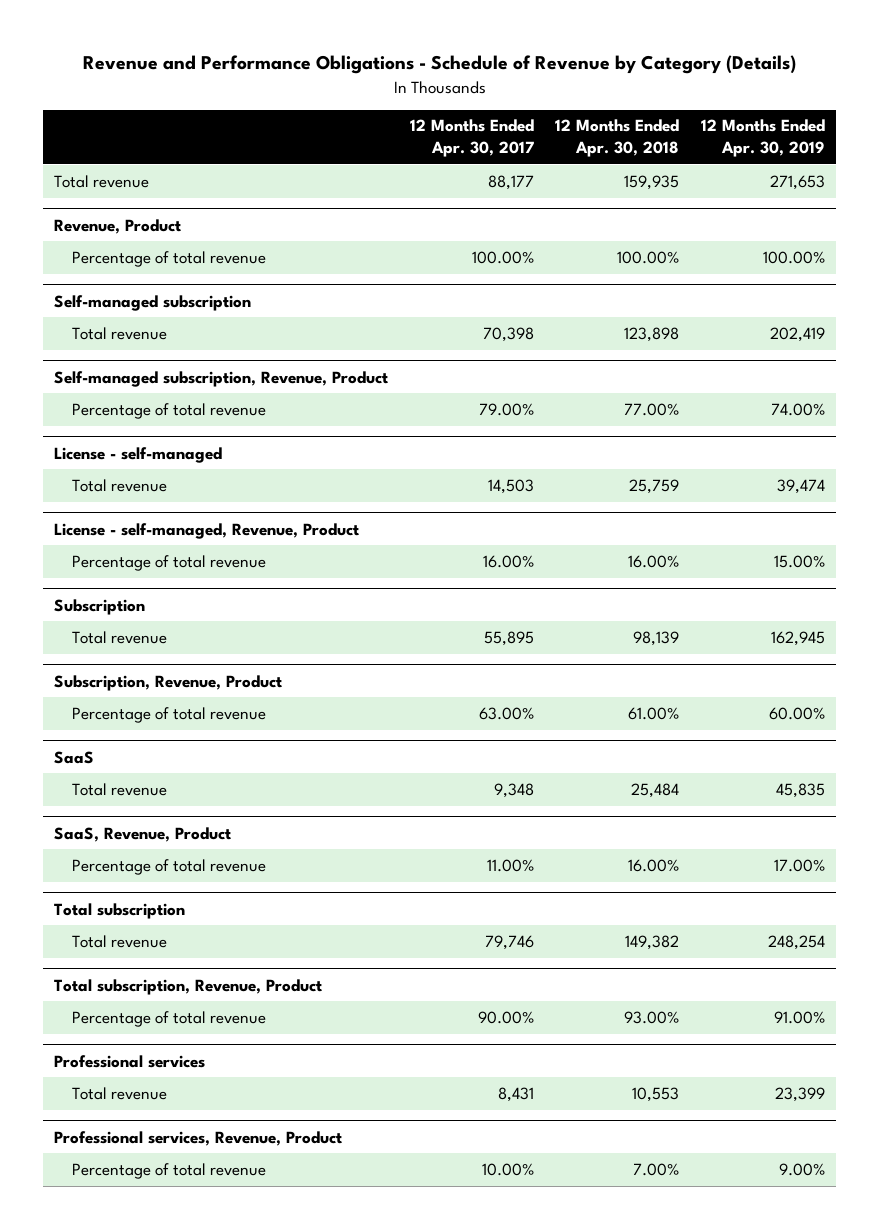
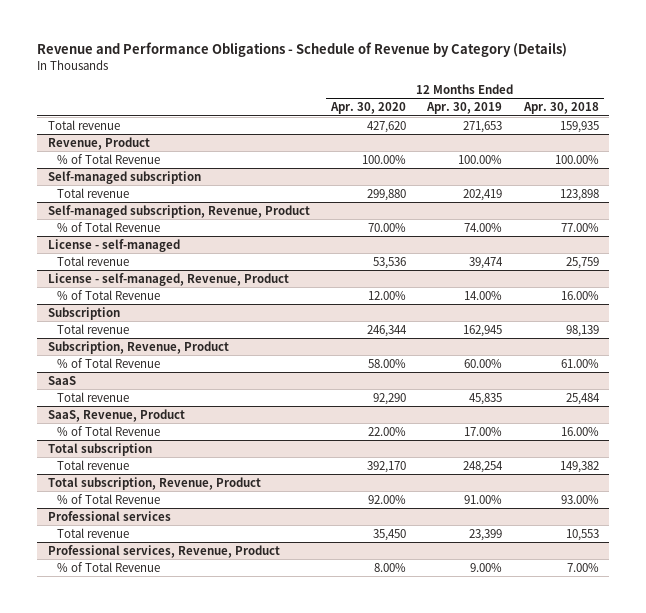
[409,119,534,158] 12 Months Ended Apr. 30, 2017 -> none
none -> [329,102,406,115] Apr. 30, 2020
[72,250,267,267] Percentage of total revenue -> [56,153,160,164] % of Total Revenue
[72,402,267,419] Percentage of total revenue -> [56,221,160,232] % of Total Revenue
[72,554,267,571] Percentage of total revenue -> [56,289,160,300] % of Total Revenue
[774,554,826,568] 15.00% -> [464,290,503,300] 14.00%
[72,706,267,723] Percentage of total revenue -> [56,357,160,368] % of Total Revenue
[72,858,267,875] Percentage of total revenue -> [56,425,160,436] % of Total Revenue
[72,1010,267,1027] Percentage of total revenue -> [56,493,160,504] % of Total Revenue
[72,1162,267,1179] Percentage of total revenue -> [56,561,160,572] % of Total Revenue

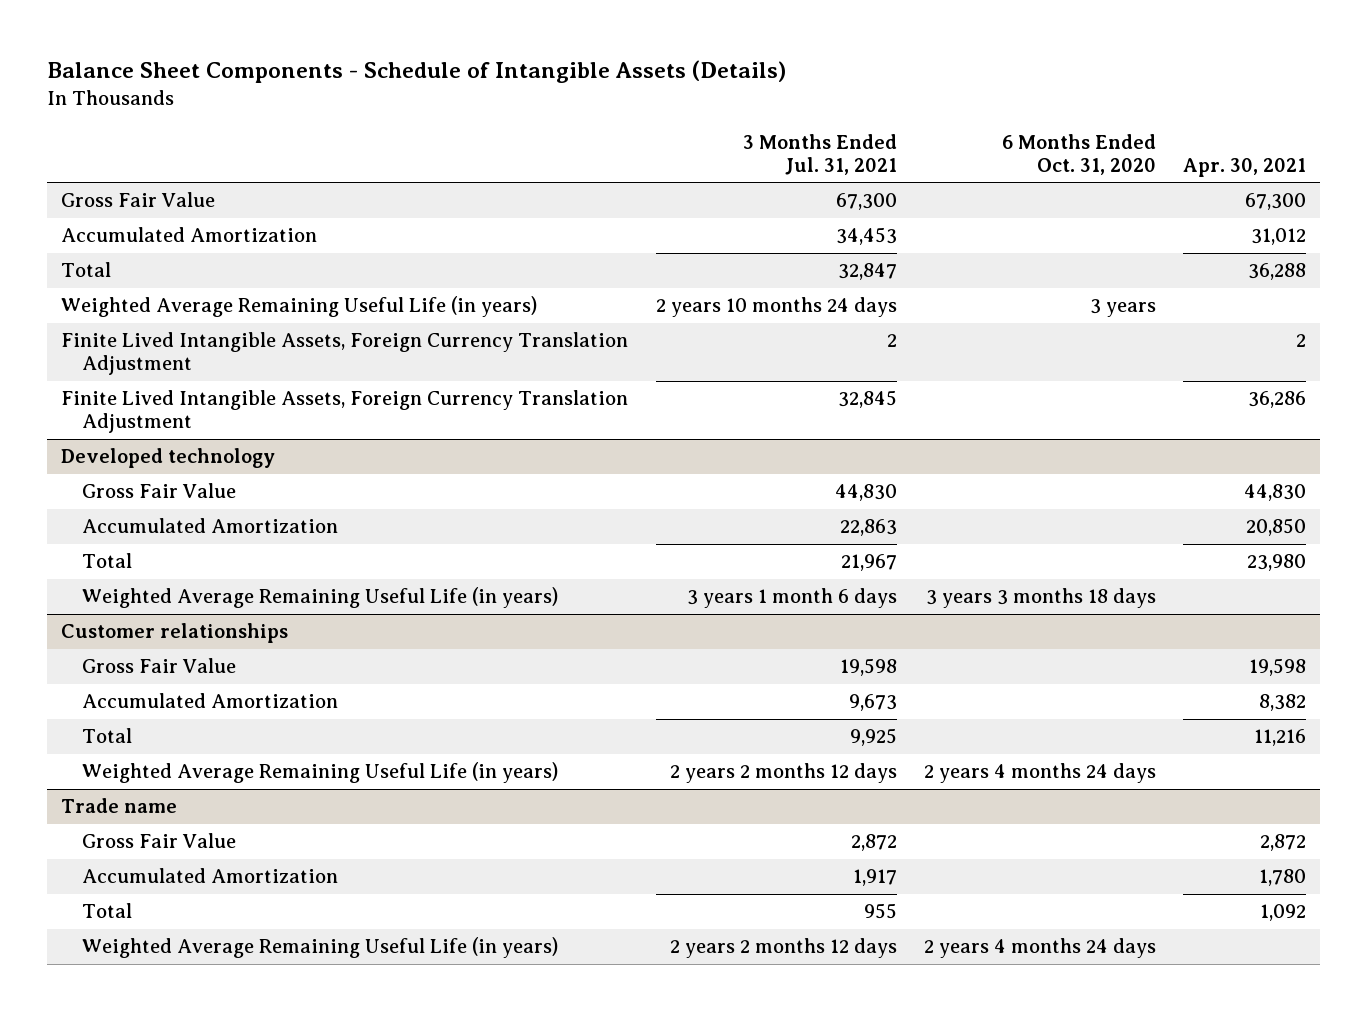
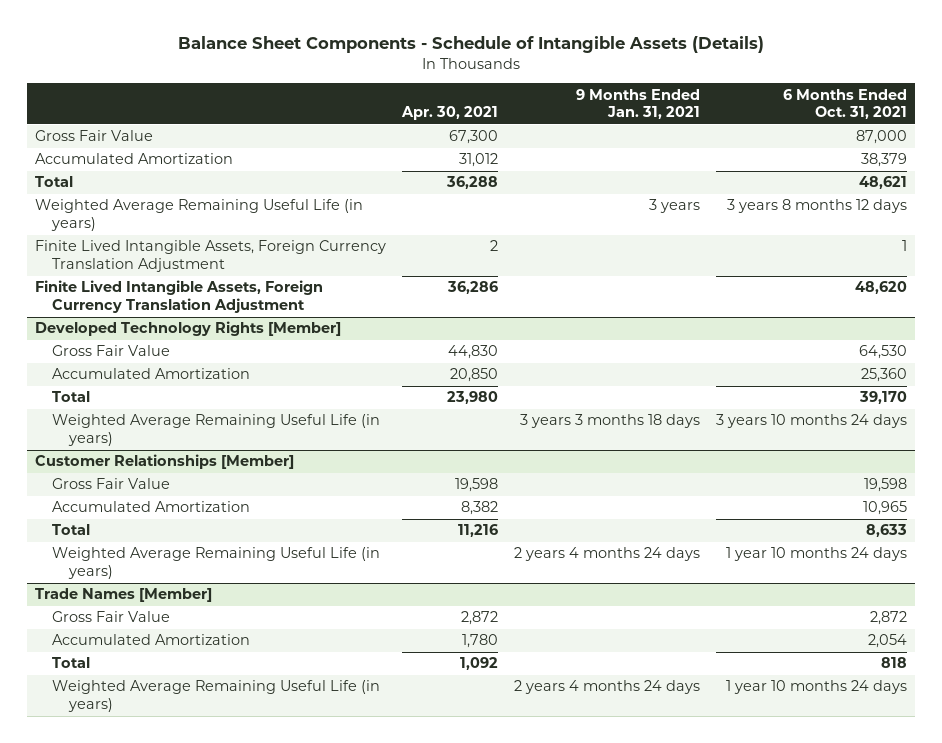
[742,133,897,175] 3 Months Ended Jul. 31, 2021 -> none
[1001,133,1156,175] 6 Months Ended Oct. 31, 2020 -> none
none -> [575,88,700,120] 9 Months Ended Jan. 31, 2021
none -> [782,88,907,120] 6 Months Ended Oct. 31, 2021
[61,448,276,469] Developed technology -> [34,321,341,337] Developed Technology Rights [Member]
[61,623,289,644] Customer relationships -> [34,454,294,470] Customer Relationships [Member]
[61,798,178,814] Trade name -> [34,588,212,603] Trade Names [Member]

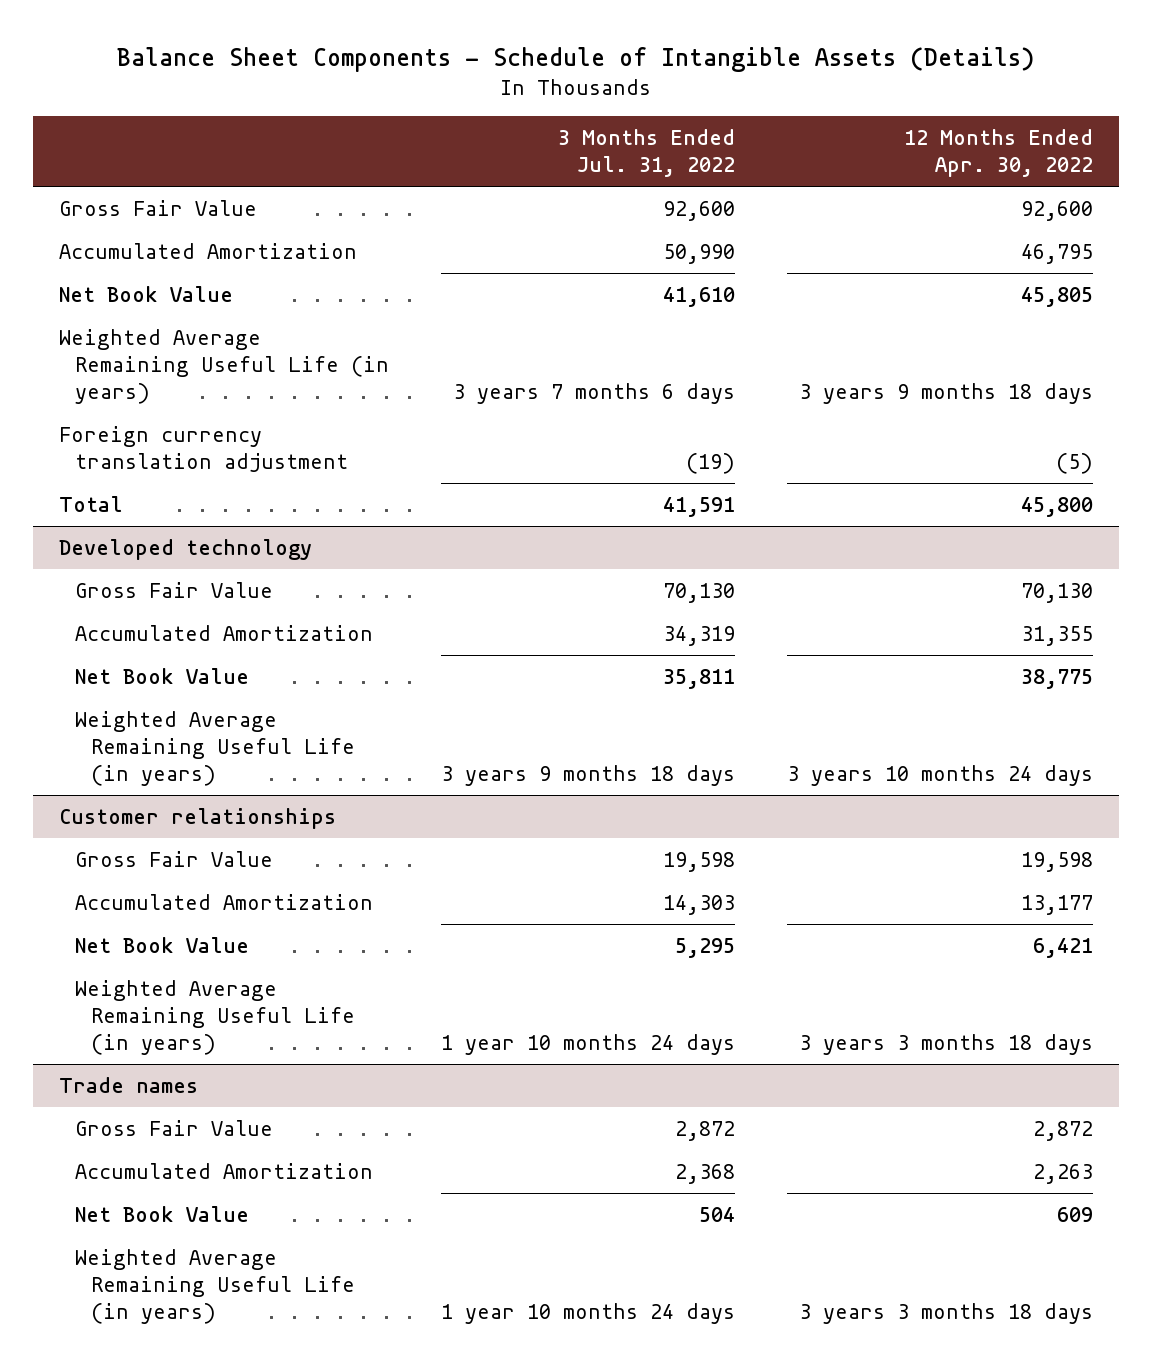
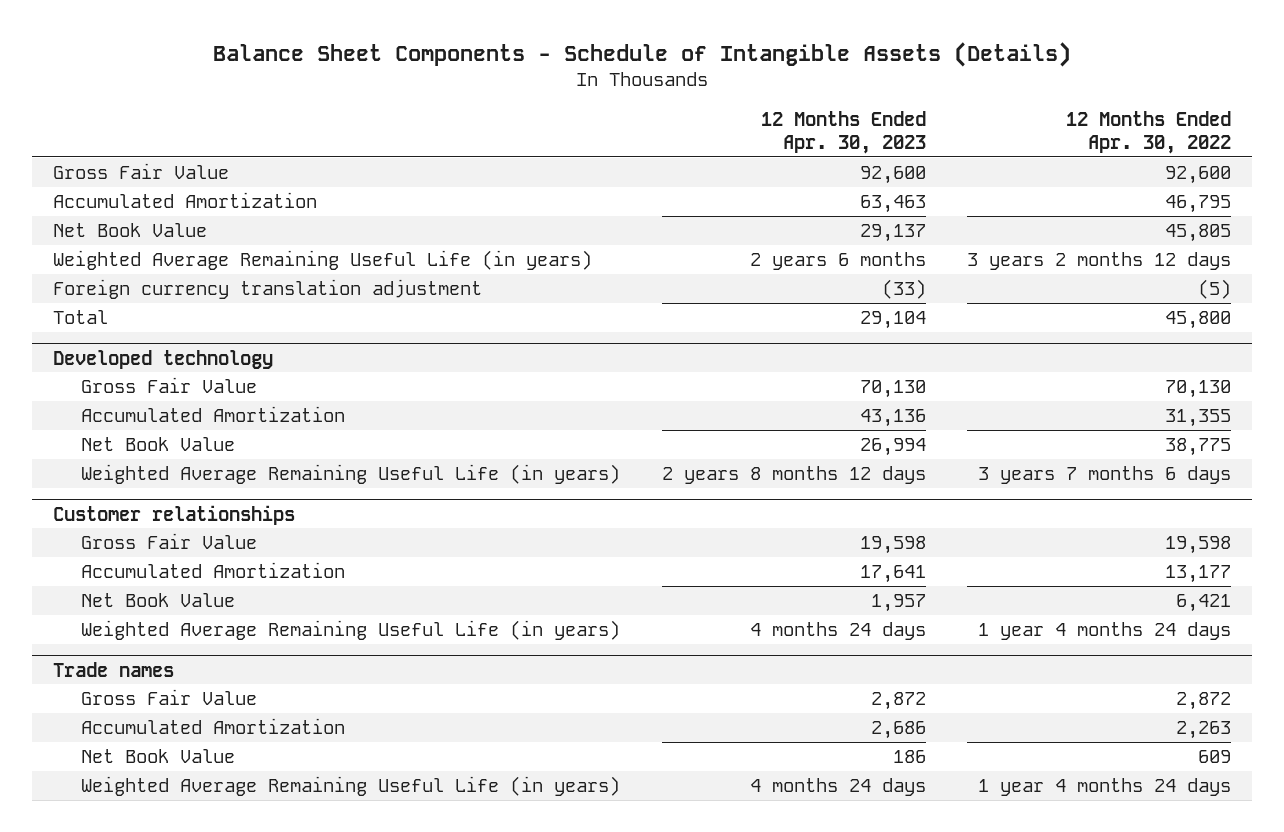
[557,128,735,177] 3 Months Ended Jul. 31, 2022 -> none
none -> [760,110,926,155] 12 Months Ended Apr. 30, 2023
[798,382,1093,404] 3 years 9 months 18 days -> [967,251,1232,270] 3 years 2 months 12 days
[786,764,1093,786] 3 years 10 months 24 days -> [978,465,1232,484] 3 years 7 months 6 days
[798,1033,1093,1055] 3 years 3 months 18 days -> [978,621,1232,640] 1 year 4 months 24 days
[798,1302,1093,1324] 3 years 3 months 18 days -> [978,777,1232,796] 1 year 4 months 24 days

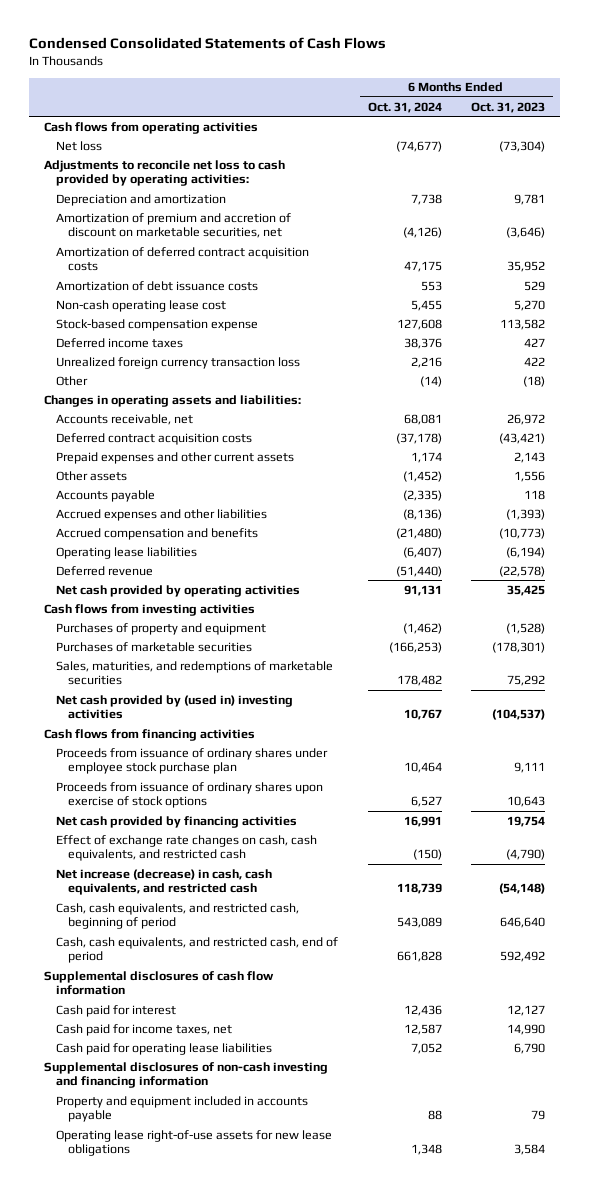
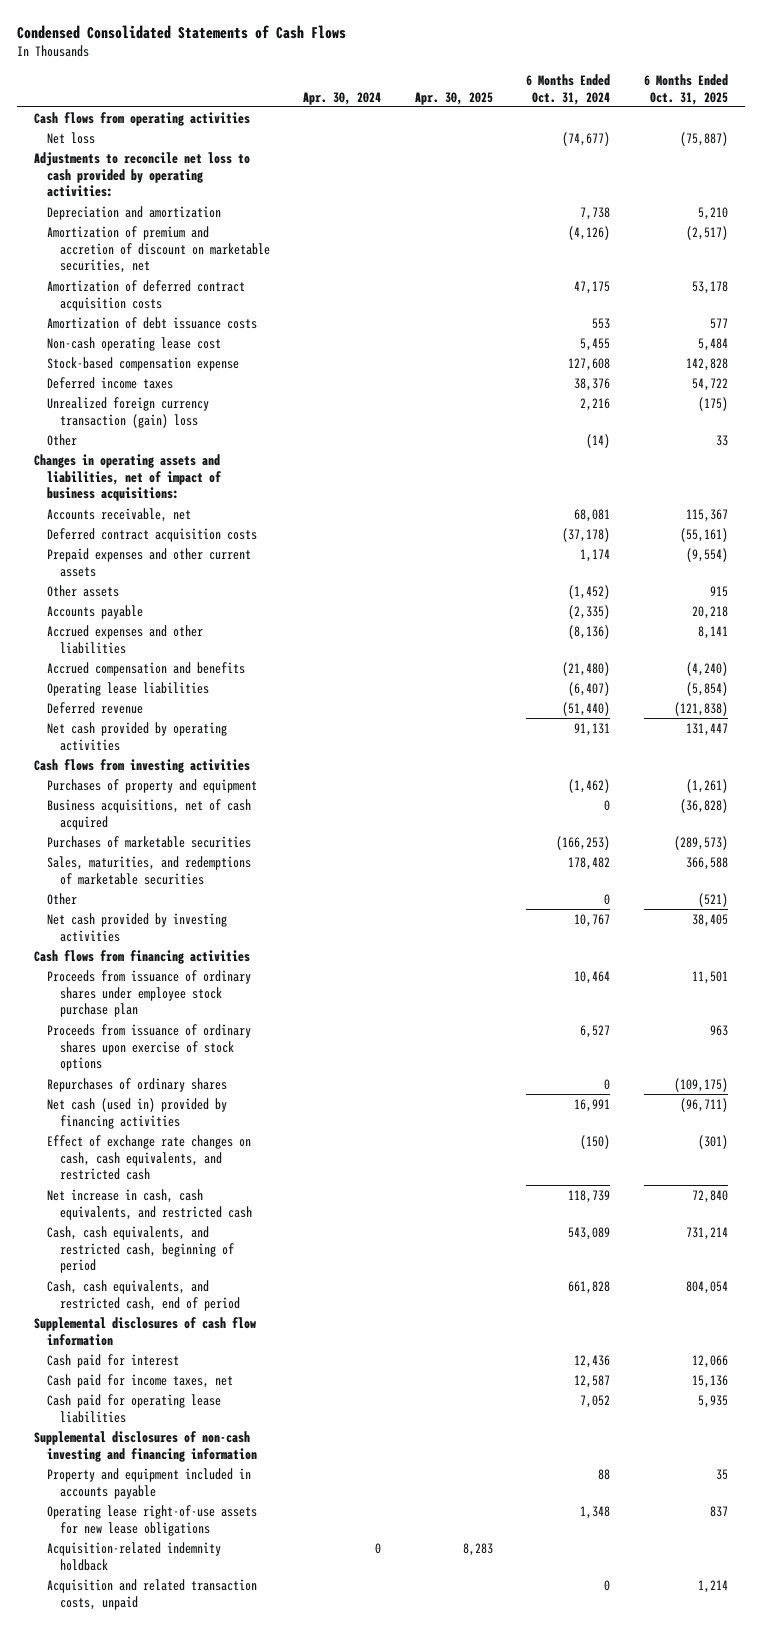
[471,101,546,113] Oct. 31, 2023 -> none
none -> [303,91,382,105] Apr. 30, 2024
none -> [414,91,493,105] Apr. 30, 2025
none -> [643,73,728,105] 6 Months Ended Oct. 31, 2025
[55,356,300,369] Unrealized foreign currency transaction loss -> [46,396,209,428] Unrealized foreign currency transaction (gain) loss
[43,394,301,407] Changes in operating assets and liabilities: -> [34,453,222,502] Changes in operating assets and liabilities, net of impact of business acquisitions:
none -> [46,798,251,830] Business acquisitions, net of cash acquired
none -> [46,892,77,905] Other
[55,694,293,720] Net cash provided by (used in) investing activities -> [46,912,227,942] Net cash provided by investing activities
none -> [46,1077,227,1092] Repurchases of ordinary shares
[55,815,297,828] Net cash provided by financing activities -> [46,1097,227,1129] Net cash (used in) provided by financing activities
[55,868,272,896] Net increase (decrease) in cash, cash equivalents, and restricted cash -> [46,1188,252,1220] Net increase in cash, cash equivalents, and restricted cash
none -> [46,1541,221,1571] Acquisition-related indemnity holdback
none -> [46,1578,257,1610] Acquisition and related transaction costs, unpaid

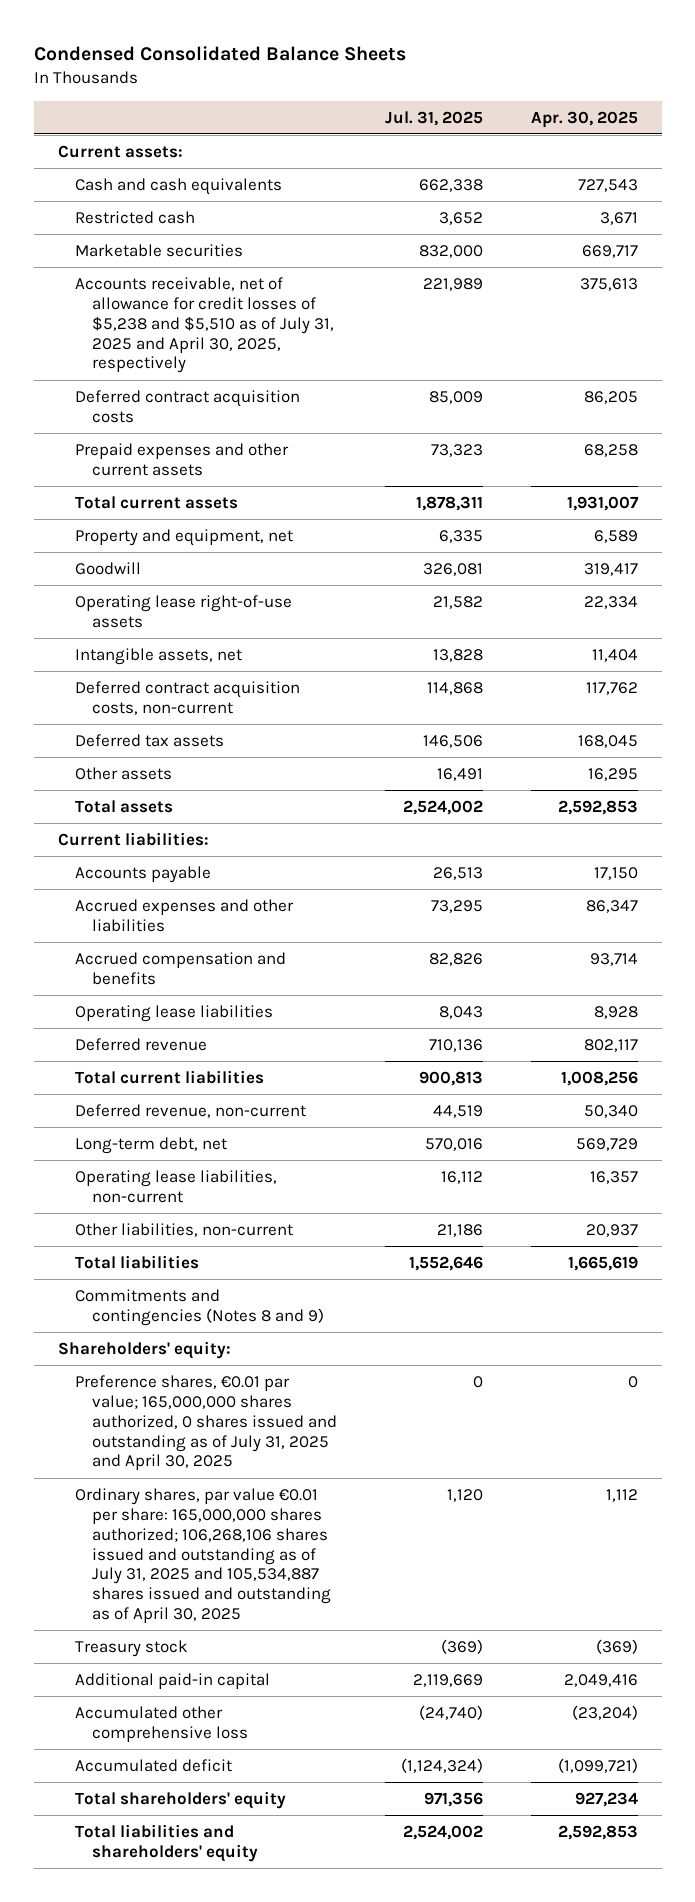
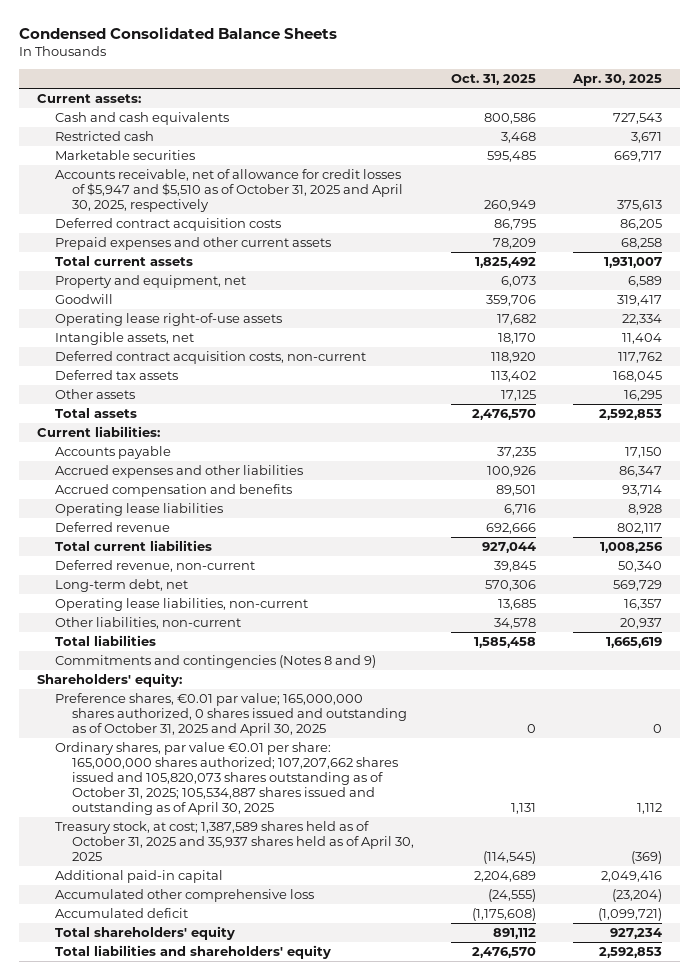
[385,110,484,126] Jul. 31, 2025 -> none
none -> [451,74,537,86] Oct. 31, 2025
[74,277,335,374] Accounts receivable, net of allowance for credit losses of $5,238 and $5,510 as of July 31, 2025 and April 30, 2025, respectively -> [54,169,404,213] Accounts receivable, net of allowance for credit losses of $5,947 and $5,510 as of October 31, 2025 and April 30, 2025, respectively
[74,1375,338,1471] Preference shares, €0.01 par value; 165,000,000 shares authorized, 0 shares issued and outstanding as of July 31, 2025 and April 30, 2025 -> [54,693,408,737] Preference shares, €0.01 par value; 165,000,000 shares authorized, 0 shares issued and outstanding as of October 31, 2025 and April 30, 2025
[74,1488,332,1623] Ordinary shares, par value €0.01 per share: 165,000,000 shares authorized; 106,268,106 shares issued and outstanding as of July 31, 2025 and 105,534,887 shares issued and outstanding as of April 30, 2025 -> [54,742,399,816] Ordinary shares, par value €0.01 per share: 165,000,000 shares authorized; 107,207,662 shares issued and 105,820,073 shares outstanding as of October 31, 2025; 105,534,887 shares issued and outstanding as of April 30, 2025
[74,1640,188,1658] Treasury stock -> [54,821,415,862] Treasury stock, at cost; 1,387,589 shares held as of October 31, 2025 and 35,937 shares held as of April 30, 2025

